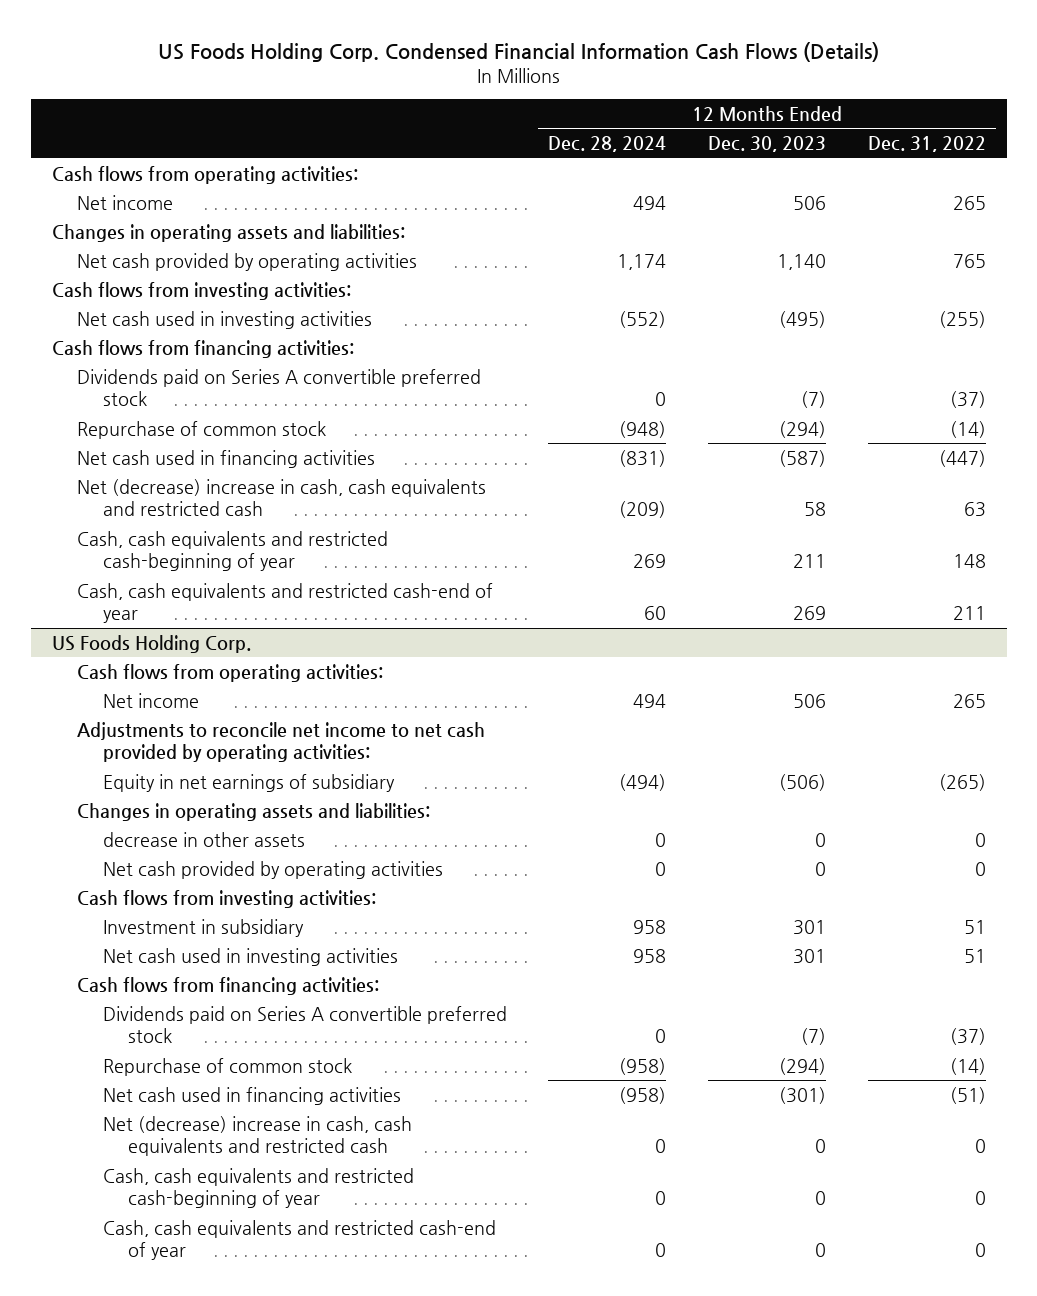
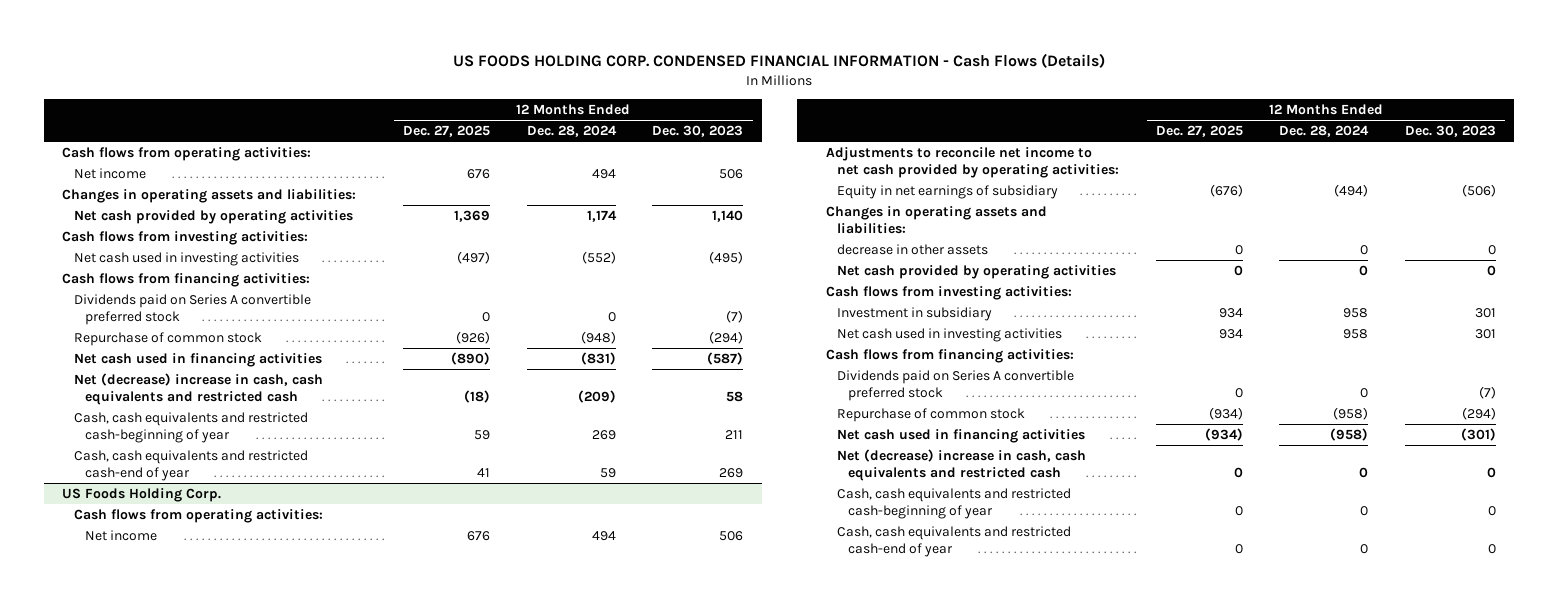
[157,41,879,62] US Foods Holding Corp. Condensed Financial Information Cash Flows (Details) -> [453,52,1106,68] US FOODS HOLDING CORP. CONDENSED FINANCIAL INFORMATION - Cash Flows (Details)
[867,136,986,153] Dec. 31, 2022 -> none
none -> [403,125,491,138] Dec. 27, 2025
[644,606,667,621] 60 -> [599,467,616,478] 59

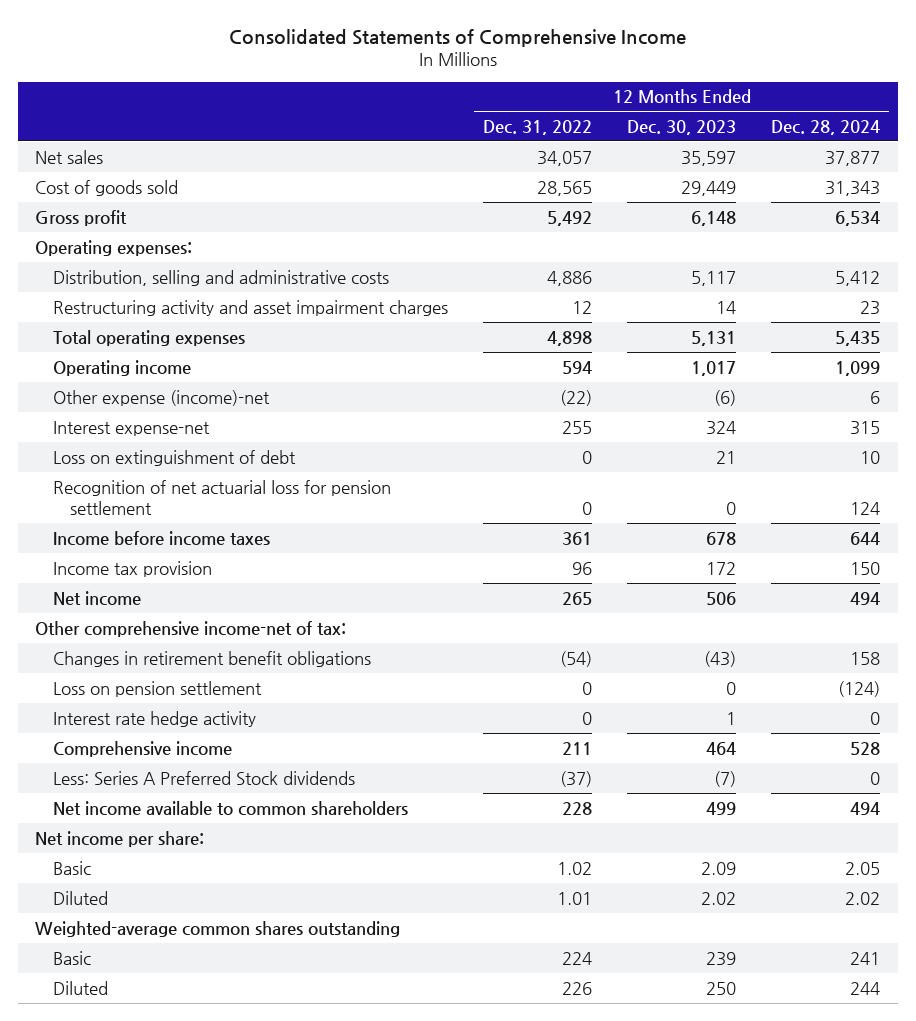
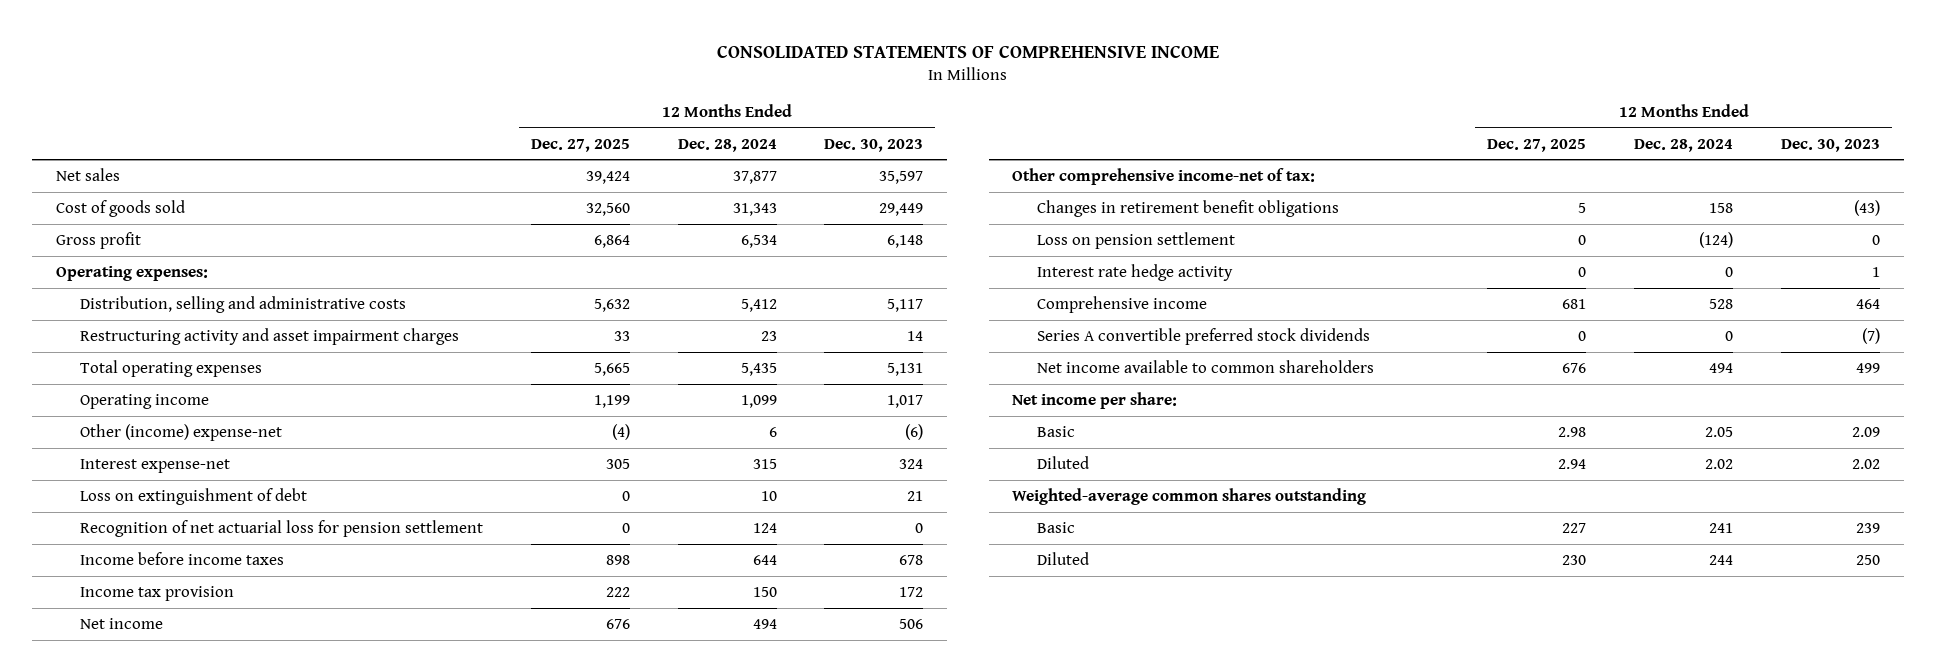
[228,29,686,48] Consolidated Statements of Comprehensive Income -> [716,44,1219,58] CONSOLIDATED STATEMENTS OF COMPREHENSIVE INCOME
[482,119,592,135] Dec. 31, 2022 -> none
none -> [530,138,630,152] Dec. 27, 2025
[52,389,270,406] Other expense (income)-net -> [80,423,283,441] Other (income) expense-net
[52,770,355,785] Less: Series A Preferred Stock dividends -> [1036,327,1370,345] Series A convertible preferred stock dividends

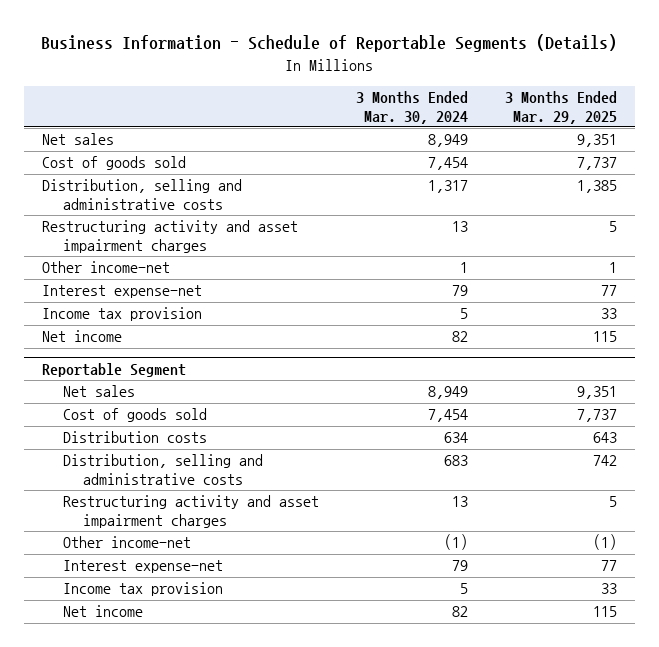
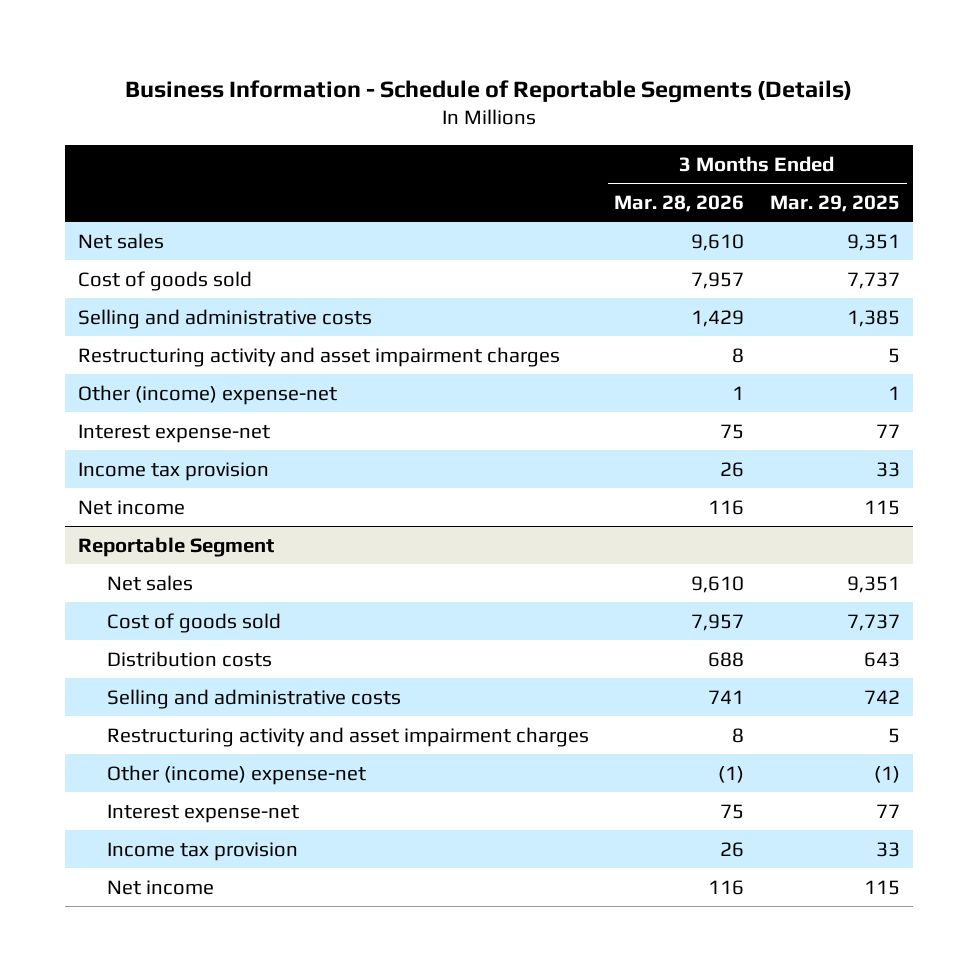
[355,91,468,124] 3 Months Ended Mar. 30, 2024 -> none
none -> [614,194,745,212] Mar. 28, 2026
[42,179,243,210] Distribution, selling and administrative costs -> [77,308,372,329] Selling and administrative costs
[42,261,171,274] Other income-net -> [77,384,337,405] Other (income) expense-net
[62,454,263,485] Distribution, selling and administrative costs -> [106,688,401,709] Selling and administrative costs
[62,536,191,549] Other income-net -> [106,764,366,785] Other (income) expense-net

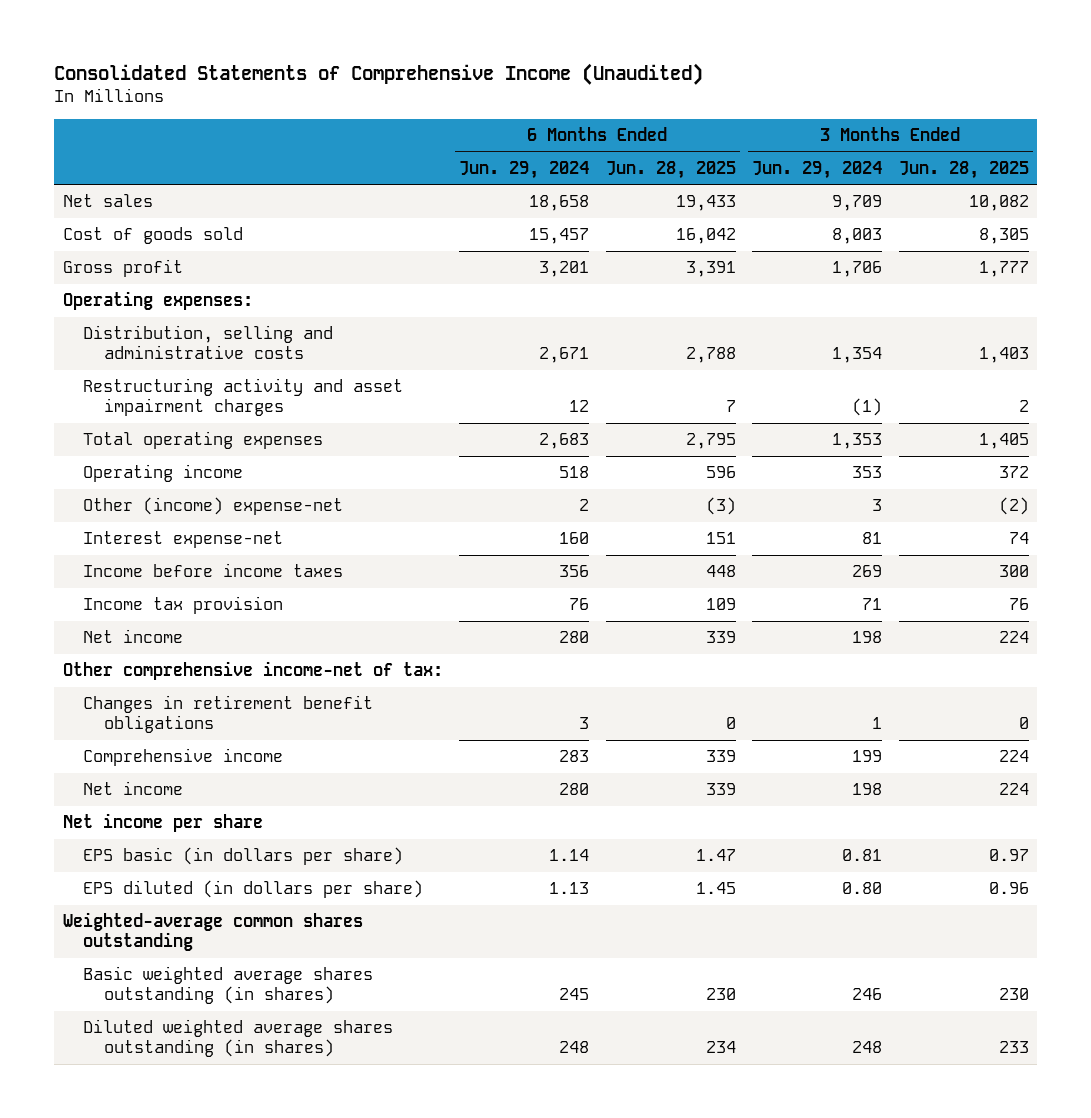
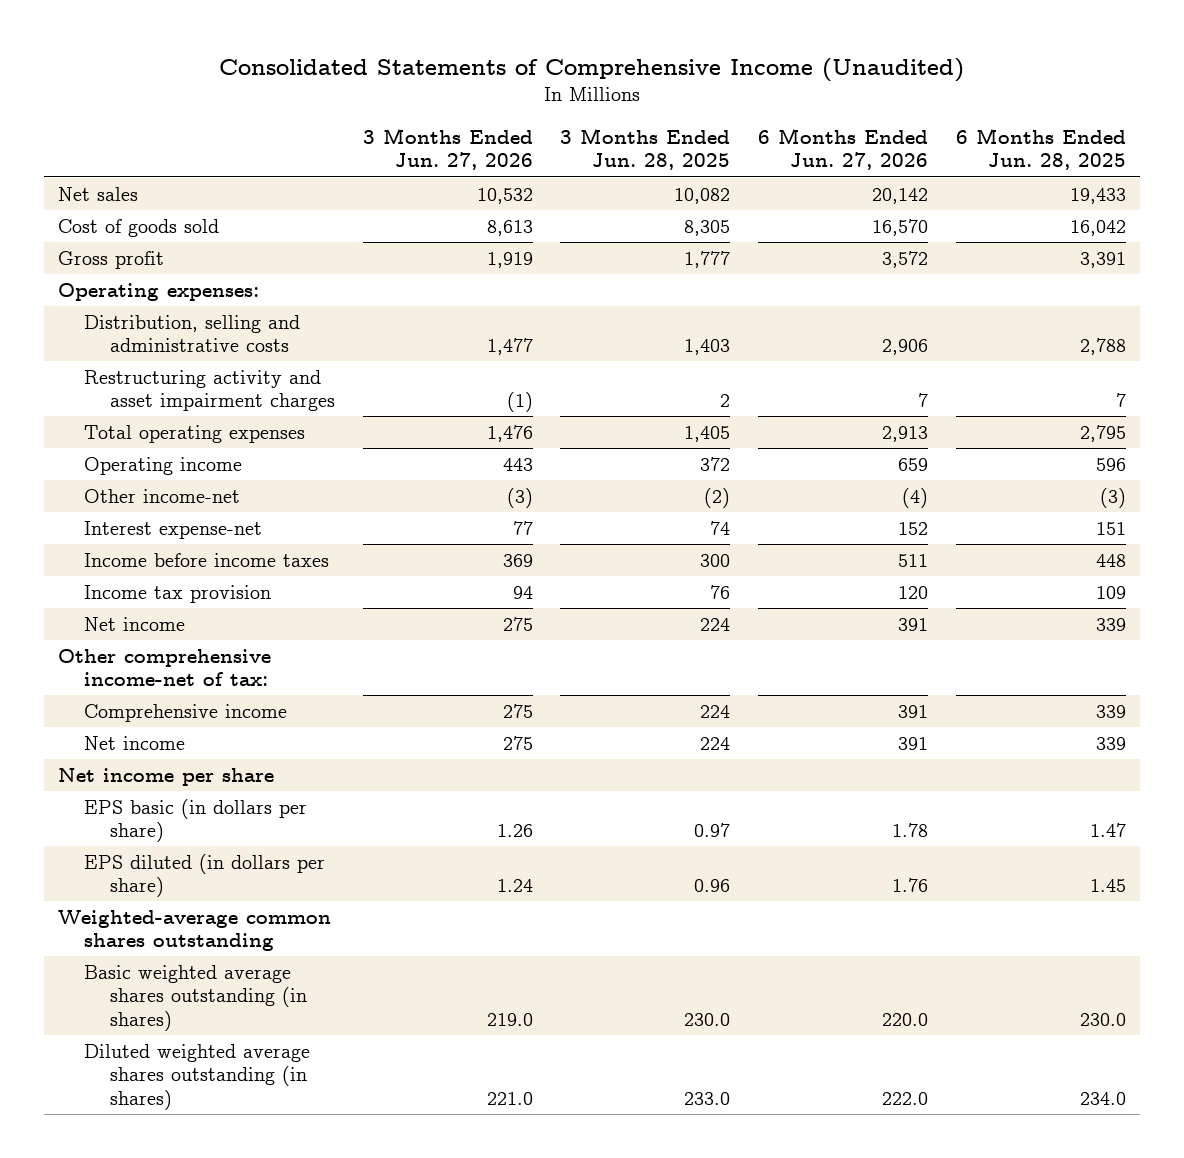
[459,160,590,179] Jun. 29, 2024 -> none
[752,160,883,179] Jun. 29, 2024 -> none
none -> [362,127,533,171] 3 Months Ended Jun. 27, 2026
none -> [758,127,929,171] 6 Months Ended Jun. 27, 2026
[83,497,344,516] Other (income) expense-net -> [84,488,241,503] Other income-net
[83,695,374,734] Changes in retirement benefit obligations -> none
[705,988,736,1001] 230 -> [1079,1012,1126,1026] 230.0
[998,988,1029,1001] 230 -> [684,1012,731,1026] 230.0
[705,1041,736,1054] 234 -> [1079,1091,1126,1105] 234.0
[998,1041,1029,1054] 233 -> [684,1091,731,1105] 233.0

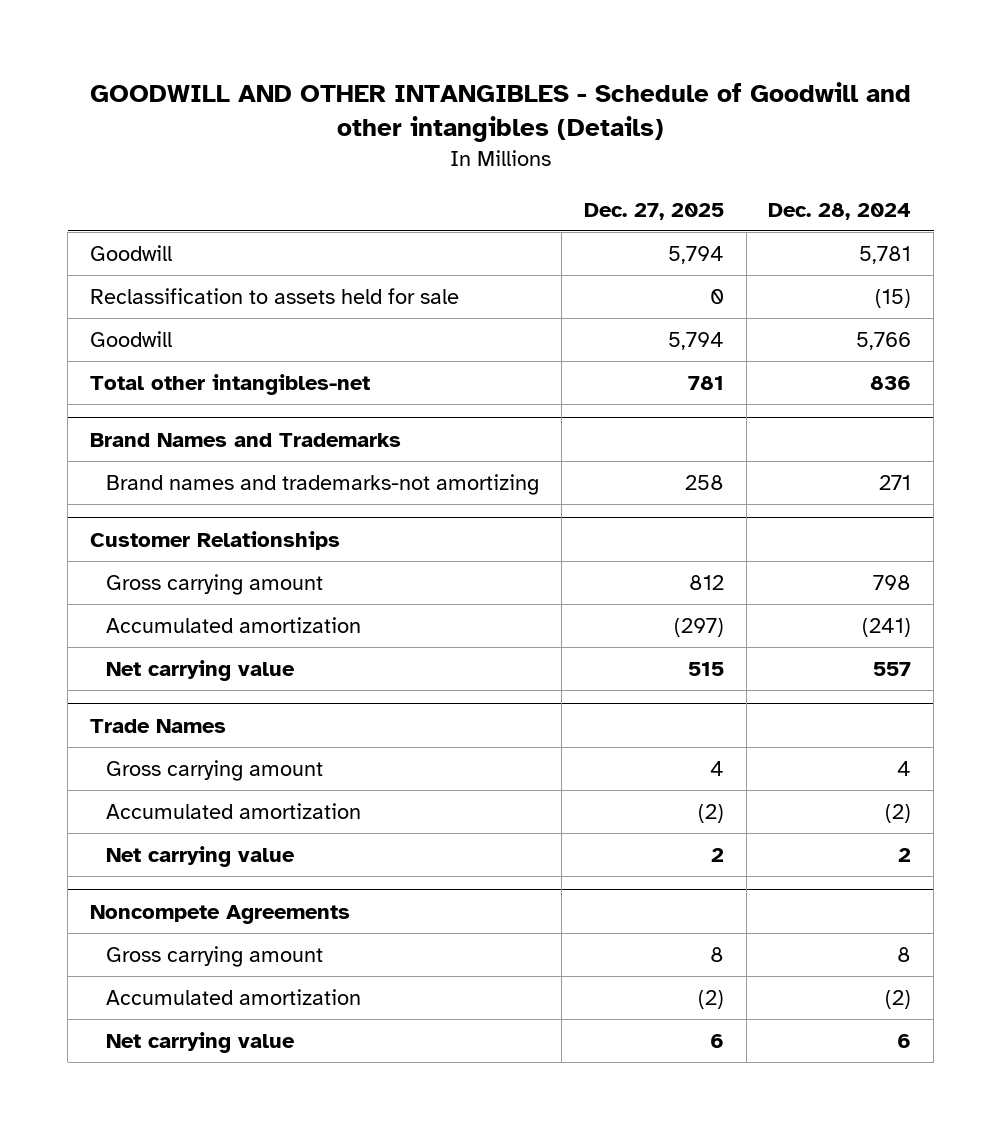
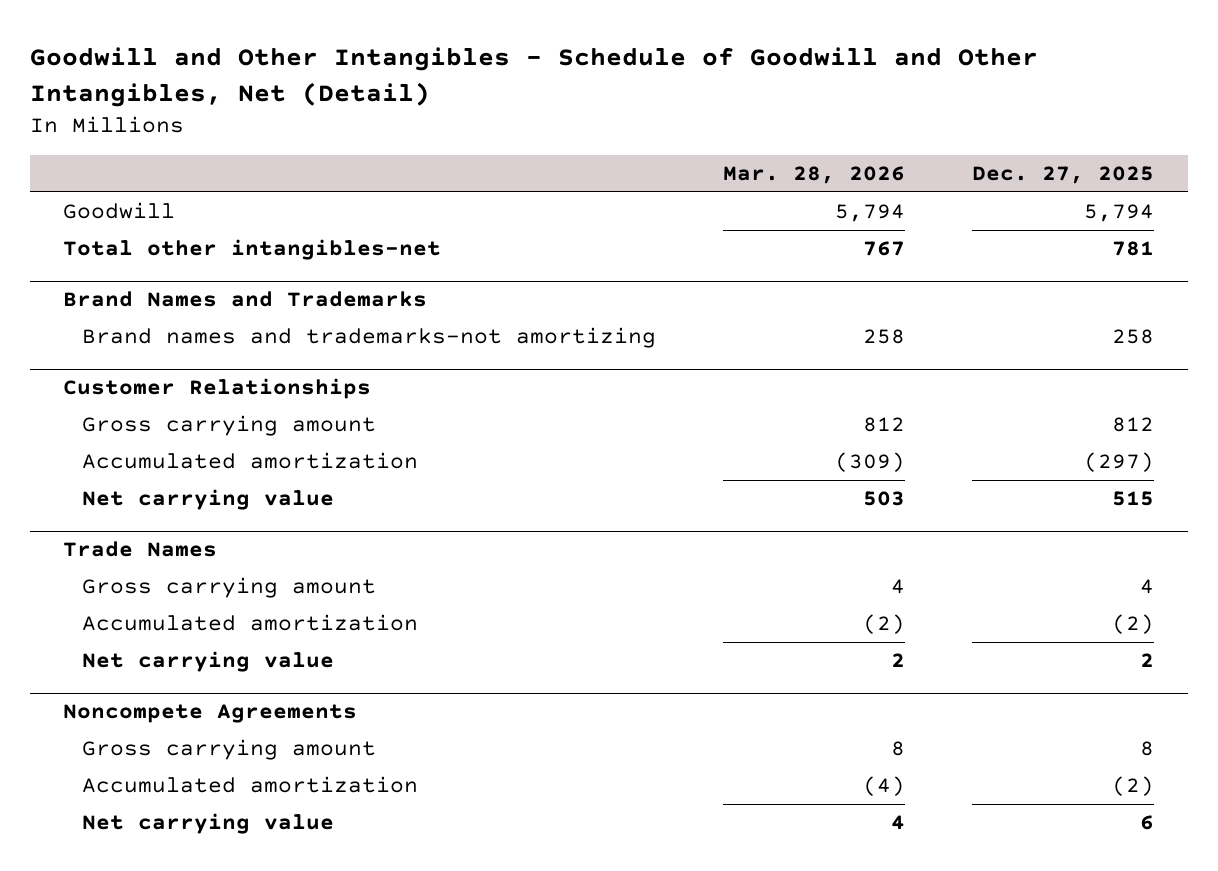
[89,81,911,142] GOODWILL AND OTHER INTANGIBLES - Schedule of Goodwill and other intangibles (Details) -> [29,47,1038,107] Goodwill and Other Intangibles - Schedule of Goodwill and Other Intangibles, Net (Detail)
[768,202,912,220] Dec. 28, 2024 -> none
none -> [723,165,906,184] Mar. 28, 2026
[90,288,460,305] Reclassification to assets held for sale -> none
[90,331,173,348] Goodwill -> none

